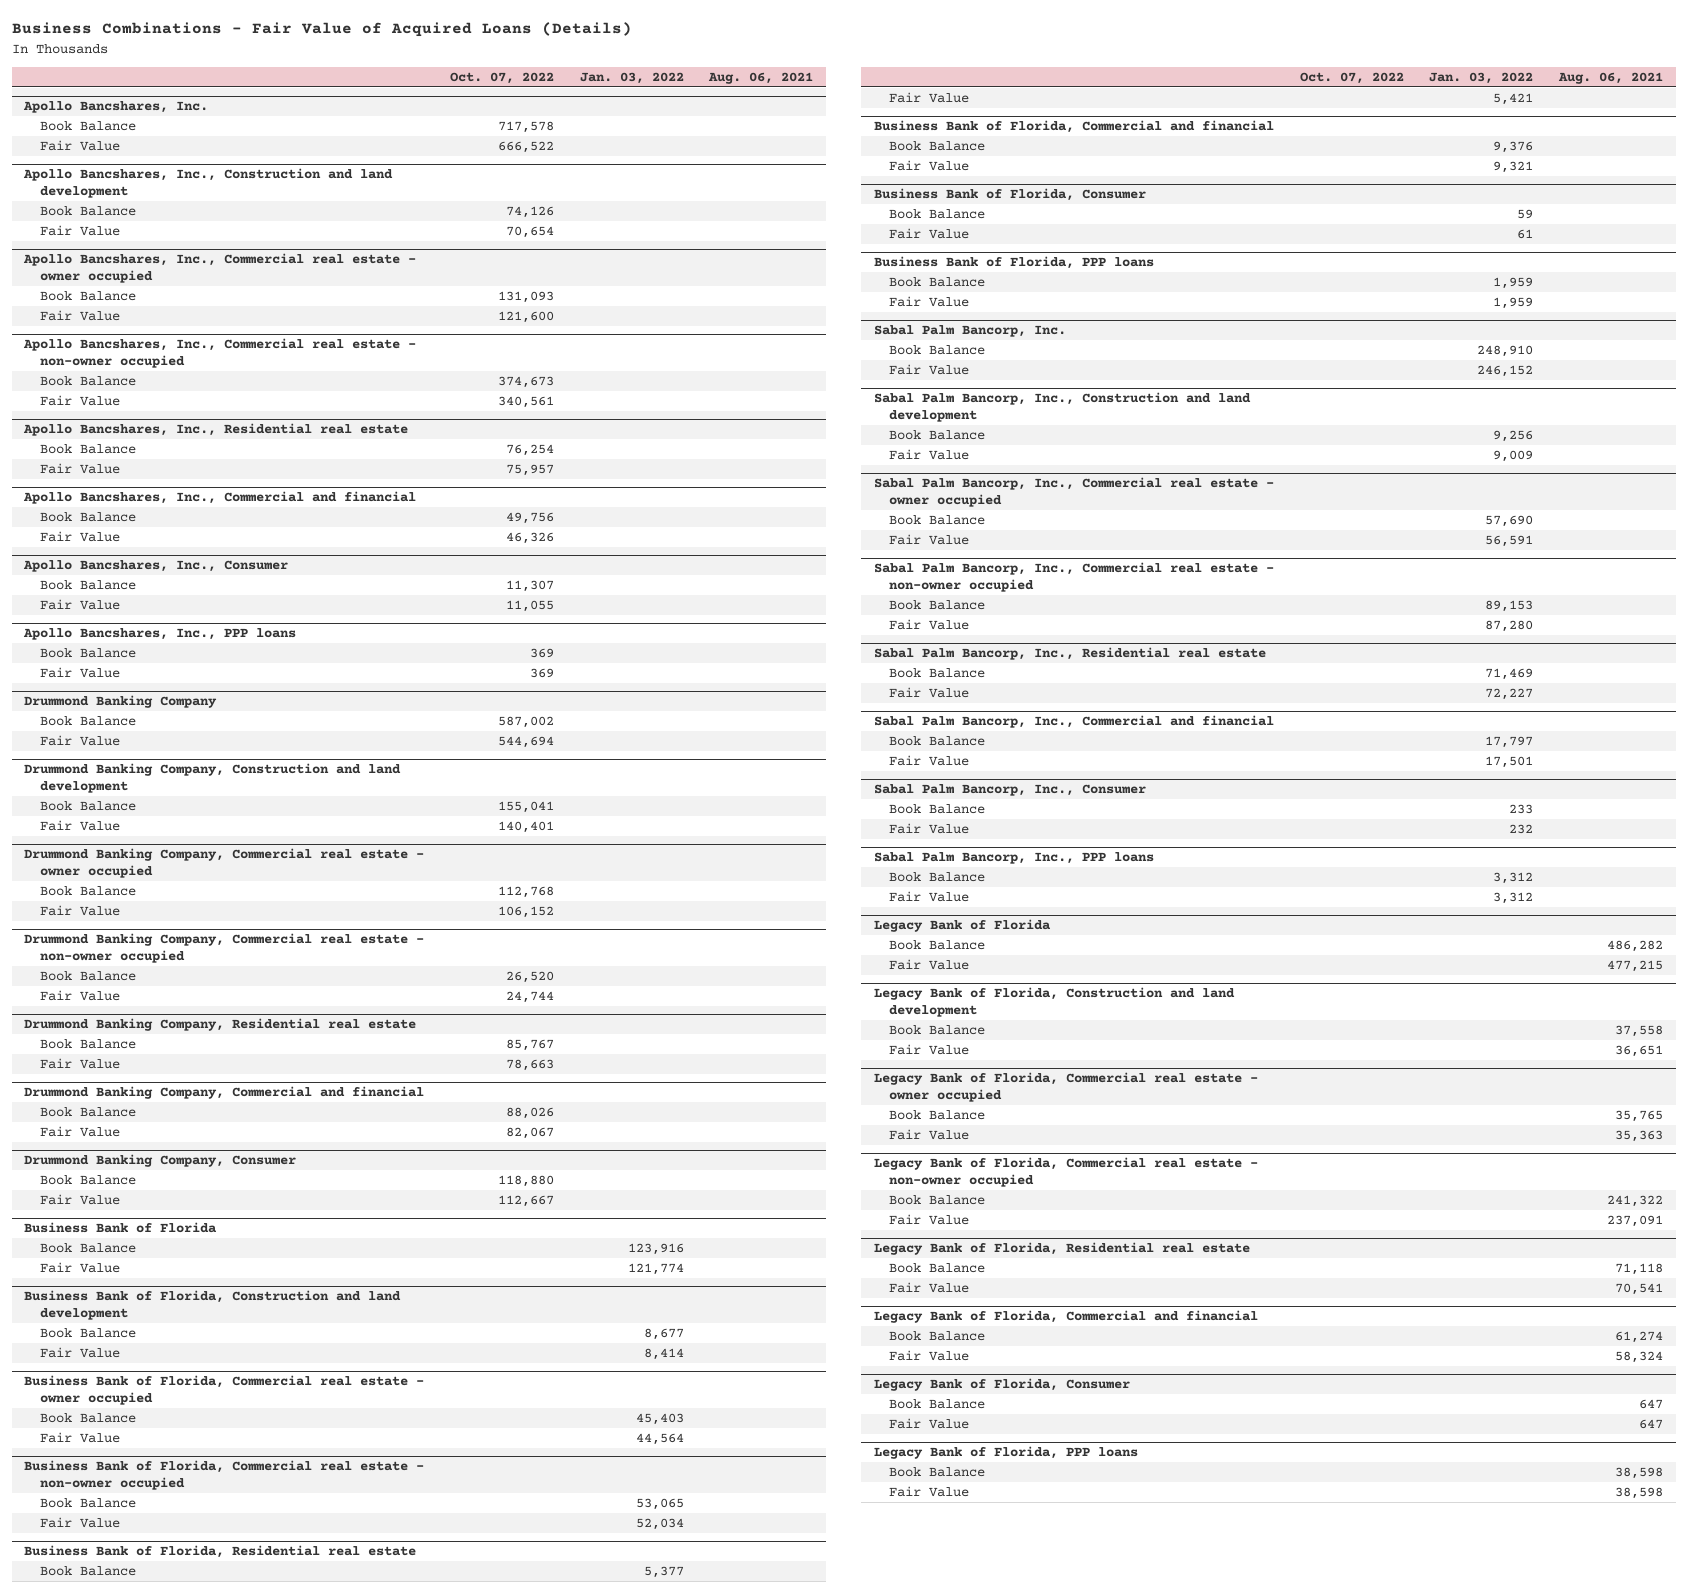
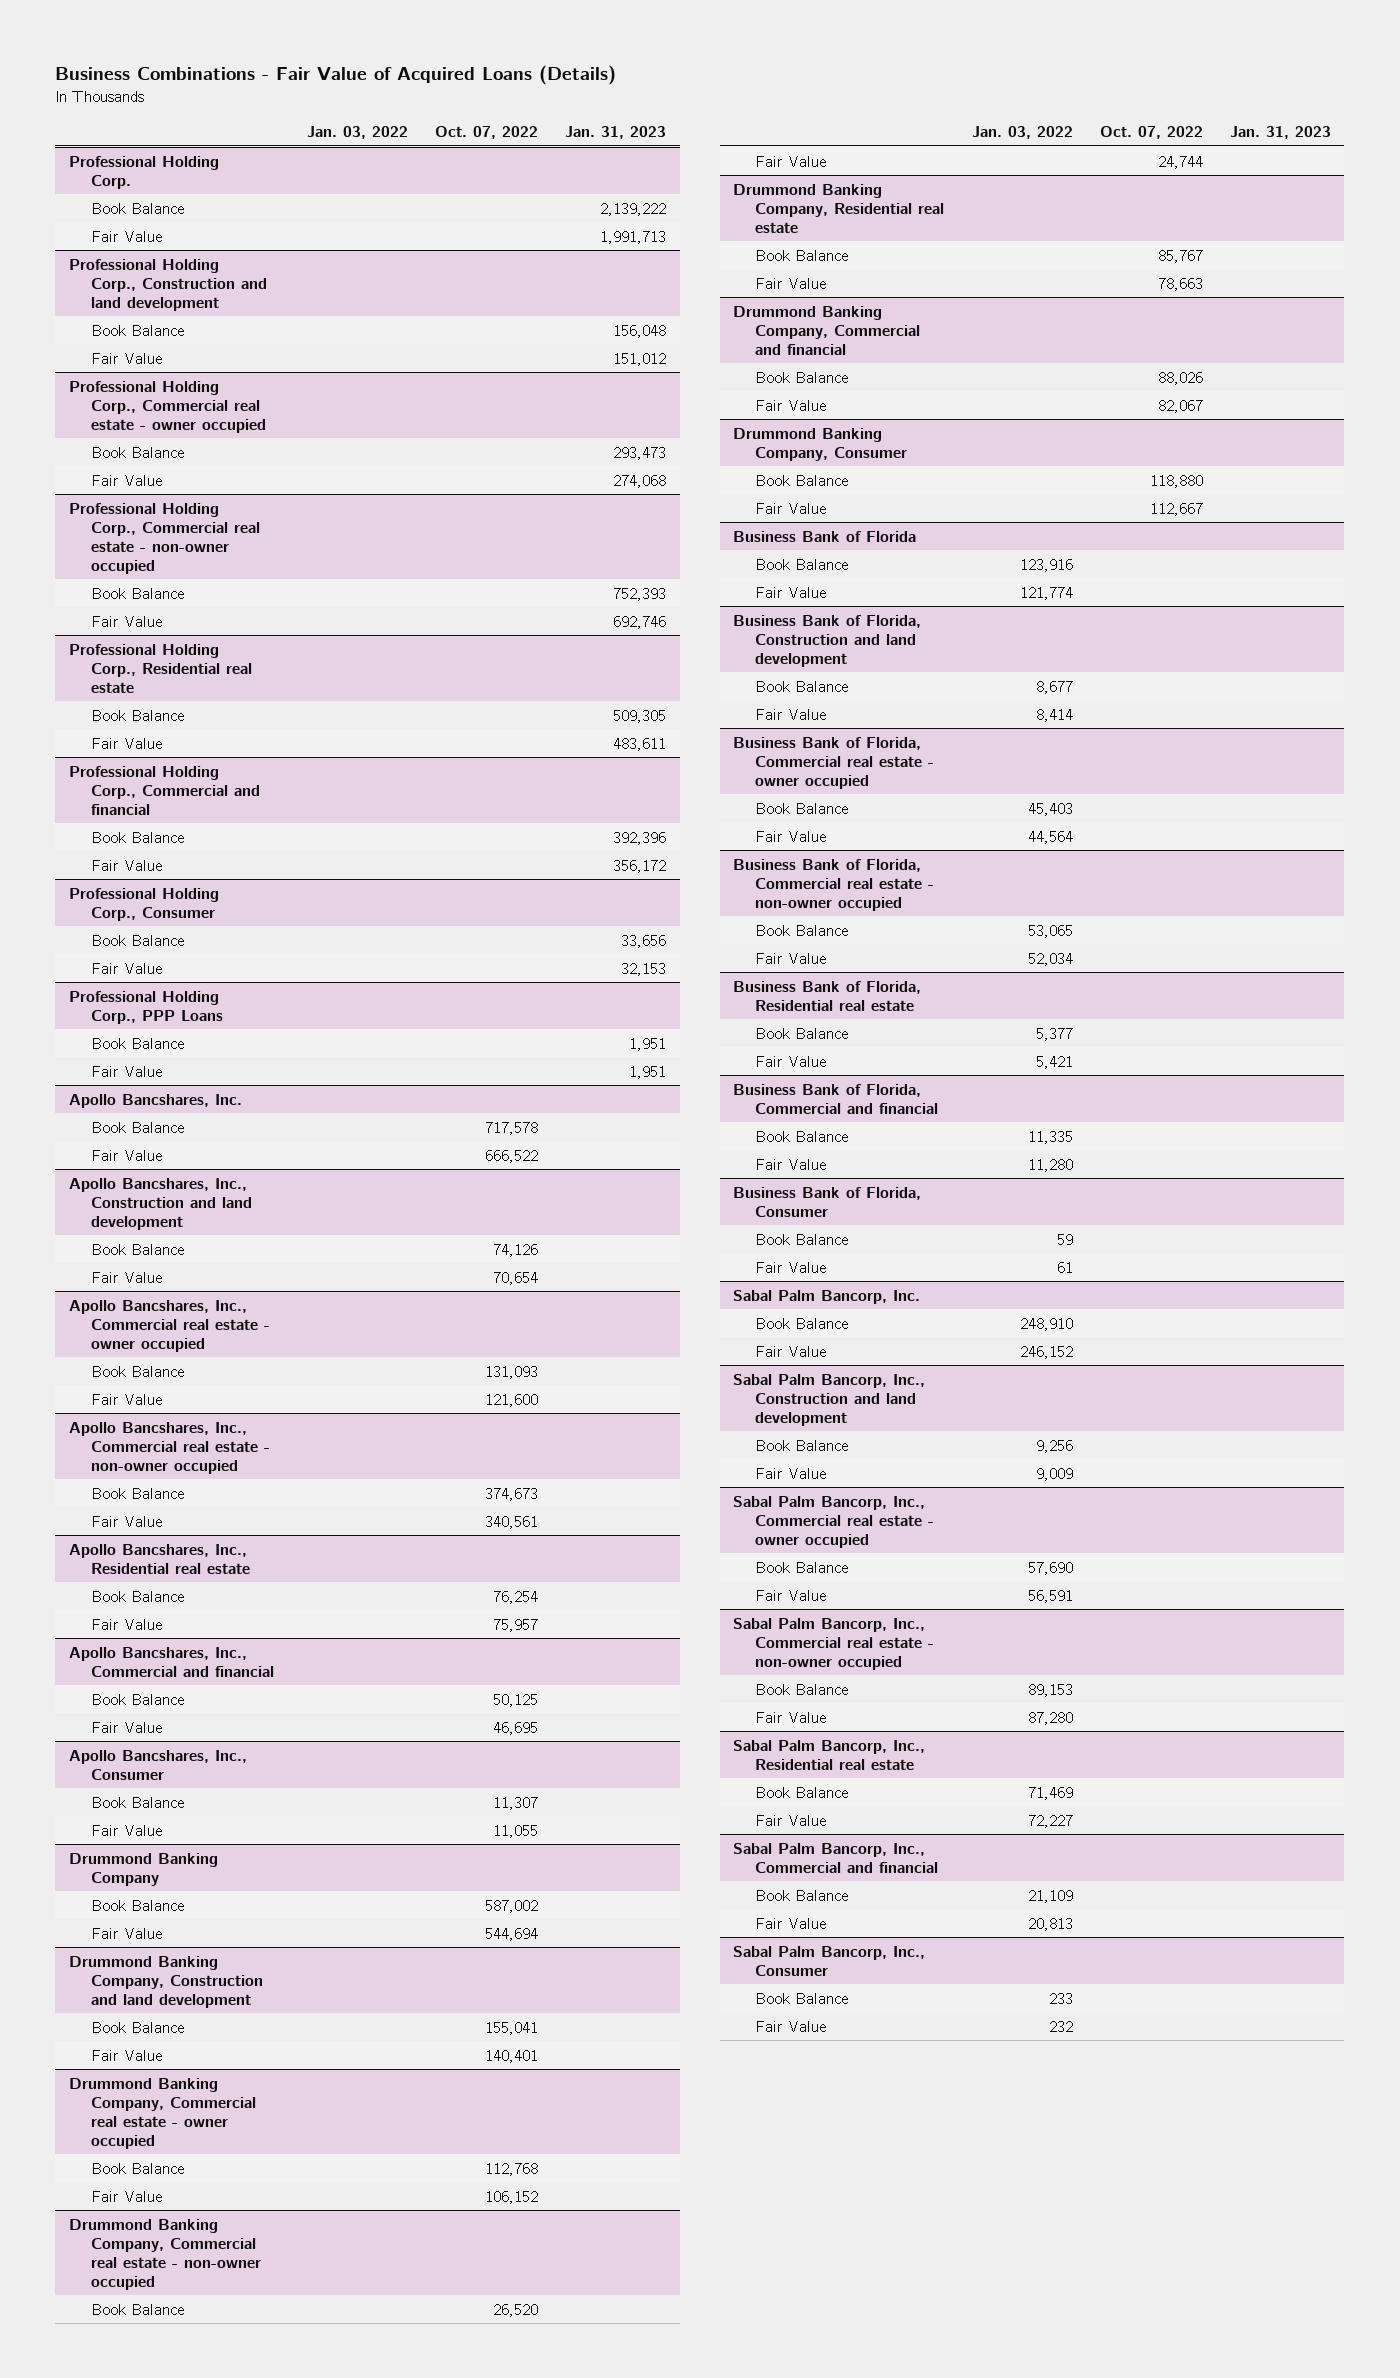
[708,71,814,84] Aug. 06, 2021 -> none
none -> [565,126,667,140] Jan. 31, 2023
none -> [69,155,220,189] Professional Holding Corp.
none -> [91,202,185,214] Book Balance
none -> [91,230,163,242] Fair Value
none -> [69,258,268,311] Professional Holding Corp., Construction and land development
none -> [91,324,185,336] Book Balance
none -> [91,352,163,364] Fair Value
none -> [69,380,267,433] Professional Holding Corp., Commercial real estate - owner occupied
none -> [91,446,185,458] Book Balance
none -> [91,474,163,486] Fair Value
none -> [69,502,261,574] Professional Holding Corp., Commercial real estate - non-owner occupied
none -> [91,587,185,599] Book Balance
none -> [91,615,163,627] Fair Value
none -> [69,643,253,693] Professional Holding Corp., Residential real estate
none -> [91,709,185,721] Book Balance
none -> [91,737,163,749] Fair Value
none -> [69,765,261,815] Professional Holding Corp., Commercial and financial
none -> [91,831,185,843] Book Balance
none -> [91,859,163,871] Fair Value
none -> [69,887,220,921] Professional Holding Corp., Consumer
none -> [91,934,185,946] Book Balance
none -> [91,962,163,974] Fair Value
none -> [69,990,224,1024] Professional Holding Corp., PPP Loans
none -> [91,1037,185,1049] Book Balance
none -> [91,1065,163,1077] Fair Value
[505,512,554,525] 49,756 -> [493,1693,539,1707] 50,125
[505,532,554,545] 46,326 -> [493,1721,539,1735] 46,695
[23,628,297,641] Apollo Bancshares, Inc., PPP loans -> none
[39,648,136,659] Book Balance -> none
[39,667,120,679] Fair Value -> none
[1493,141,1534,154] 9,376 -> [1027,1130,1073,1144] 11,335
[1493,161,1534,174] 9,321 -> [1027,1158,1073,1172] 11,280
[873,256,1154,270] Business Bank of Florida, PPP loans -> none
[889,277,986,288] Book Balance -> none
[889,296,970,308] Fair Value -> none
[1485,736,1534,749] 17,797 -> [1027,1889,1073,1903] 21,109
[1485,756,1534,769] 17,501 -> [1027,1917,1073,1931] 20,813
[873,852,1154,865] Sabal Palm Bancorp, Inc., PPP loans -> none
[889,872,986,883] Book Balance -> none
[889,891,970,903] Fair Value -> none
[873,919,1051,933] Legacy Bank of Florida -> none
[889,940,986,951] Book Balance -> none
[889,959,970,971] Fair Value -> none
[873,987,1235,1017] Legacy Bank of Florida, Construction and land development -> none
[889,1025,986,1036] Book Balance -> none
[889,1044,970,1056] Fair Value -> none
[873,1072,1258,1102] Legacy Bank of Florida, Commercial real estate - owner occupied -> none
[889,1110,986,1121] Book Balance -> none
[889,1129,970,1141] Fair Value -> none
[873,1157,1258,1187] Legacy Bank of Florida, Commercial real estate - non-owner occupied -> none
[889,1195,986,1206] Book Balance -> none
[889,1214,970,1226] Fair Value -> none
[873,1242,1250,1256] Legacy Bank of Florida, Residential real estate -> none
[889,1263,986,1274] Book Balance -> none
[889,1282,970,1294] Fair Value -> none
[873,1310,1258,1324] Legacy Bank of Florida, Commercial and financial -> none
[889,1331,986,1342] Book Balance -> none
[889,1350,970,1362] Fair Value -> none
[873,1378,1130,1392] Legacy Bank of Florida, Consumer -> none
[889,1399,986,1410] Book Balance -> none
[889,1418,970,1430] Fair Value -> none
[873,1446,1138,1460] Legacy Bank of Florida, PPP loans -> none
[889,1467,986,1478] Book Balance -> none
[889,1486,970,1498] Fair Value -> none

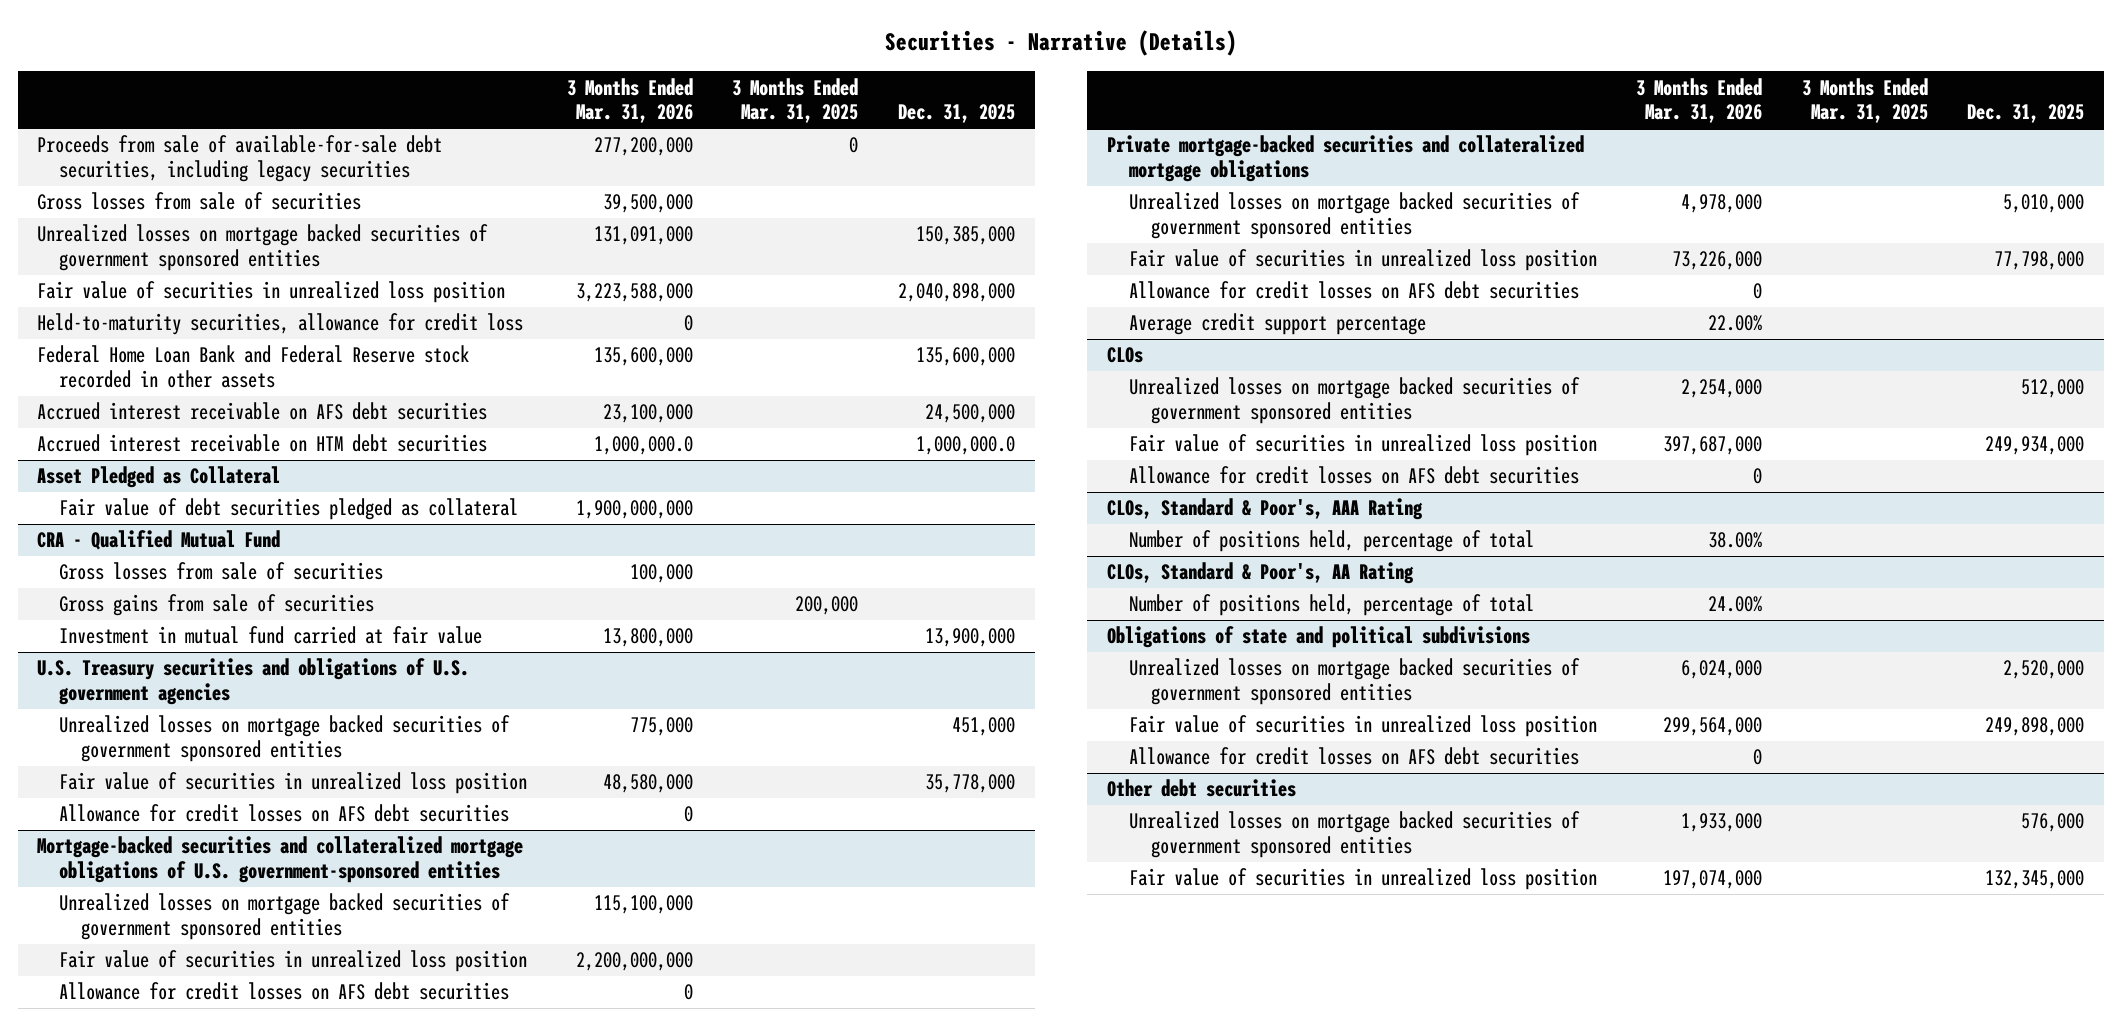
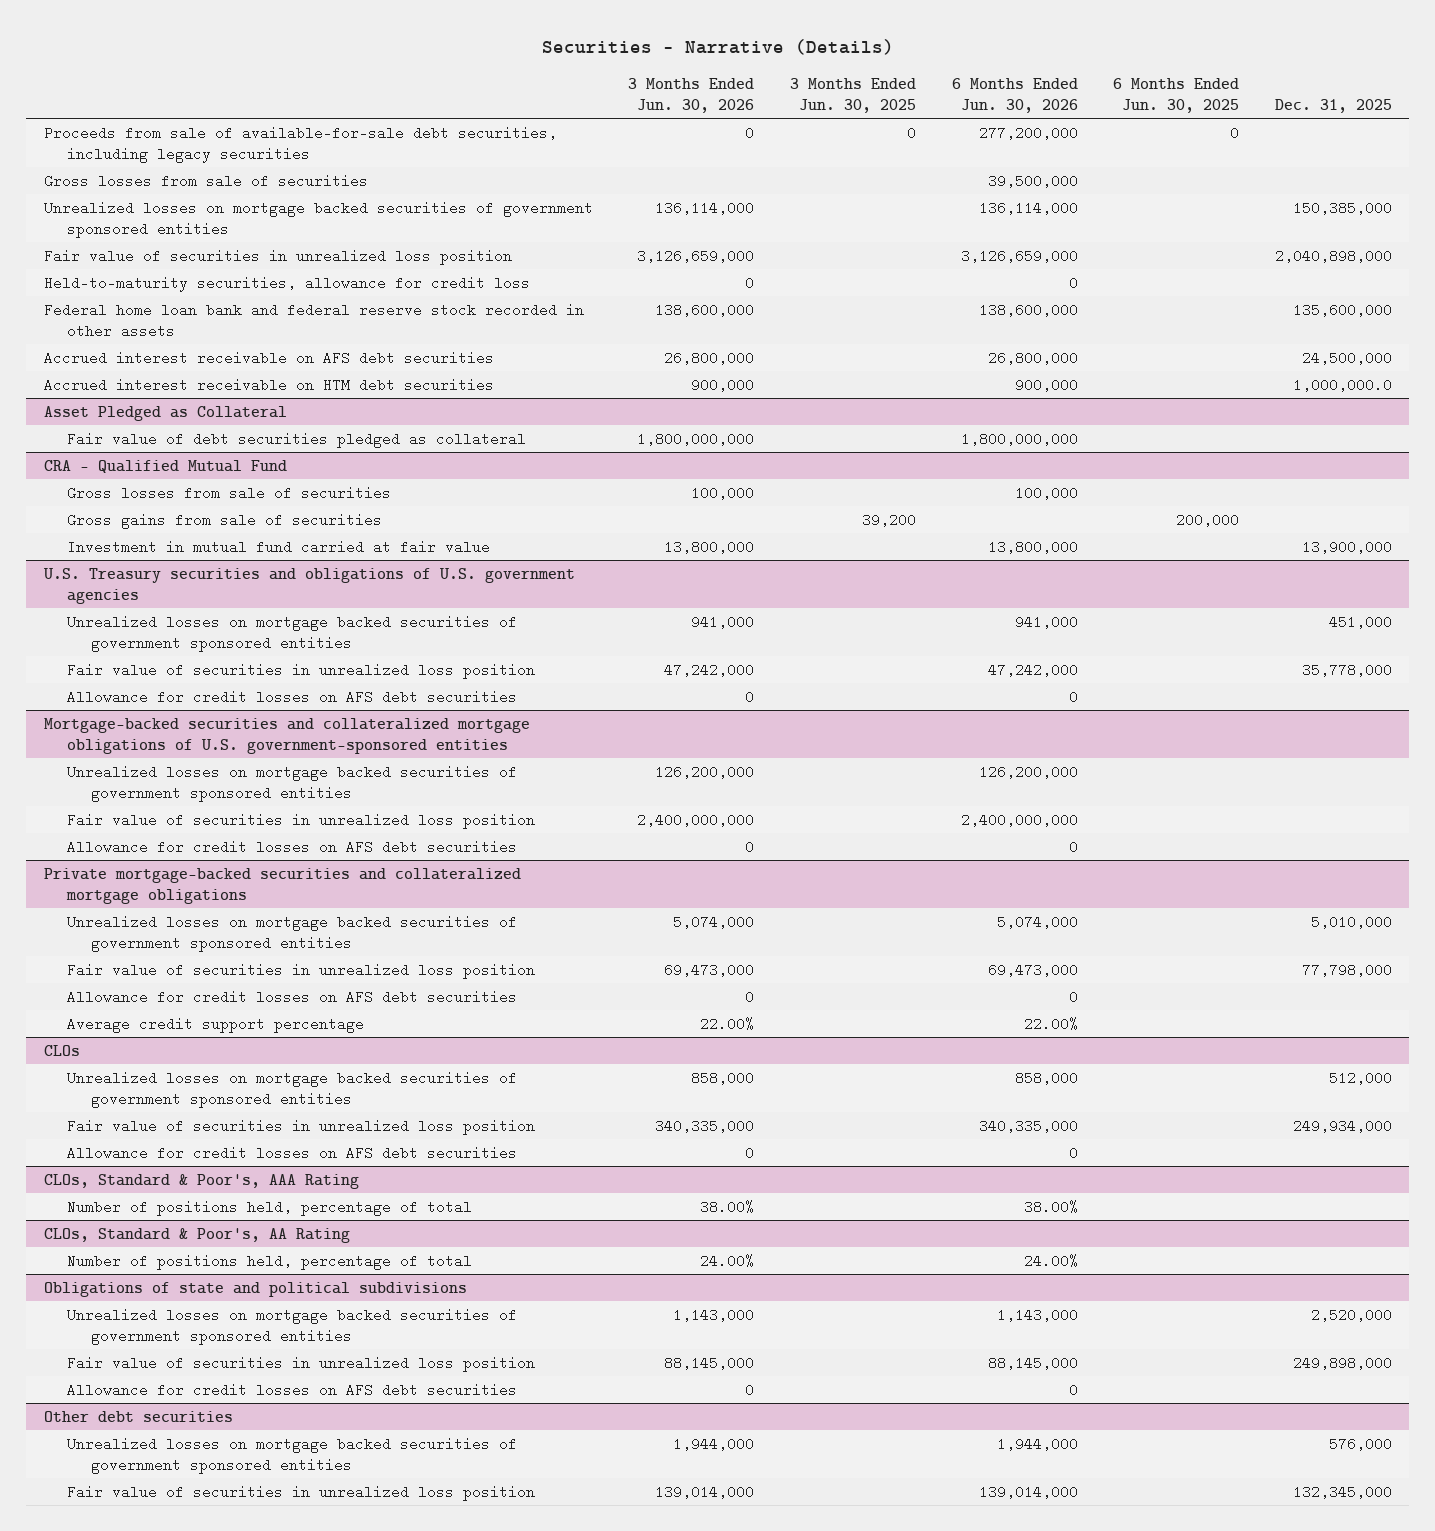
[566,77,693,124] 3 Months Ended Mar. 31, 2026 -> none
[732,77,859,124] 3 Months Ended Mar. 31, 2025 -> none
none -> [628,77,755,114] 3 Months Ended Jun. 30, 2026
none -> [789,77,916,114] 3 Months Ended Jun. 30, 2025
none -> [951,77,1078,114] 6 Months Ended Jun. 30, 2026
none -> [1113,77,1240,114] 6 Months Ended Jun. 30, 2025
[37,345,470,389] Federal Home Loan Bank and Federal Reserve stock recorded in other assets -> [43,302,584,339] Federal home loan bank and federal reserve stock recorded in other assets

